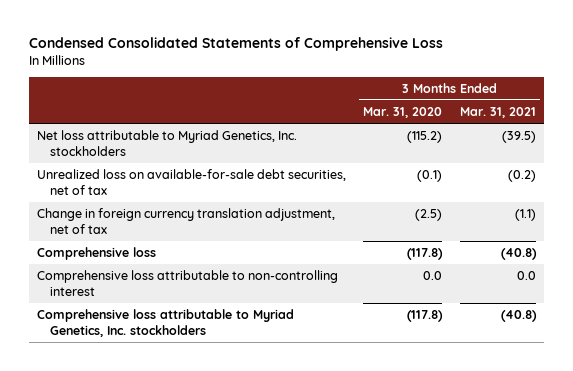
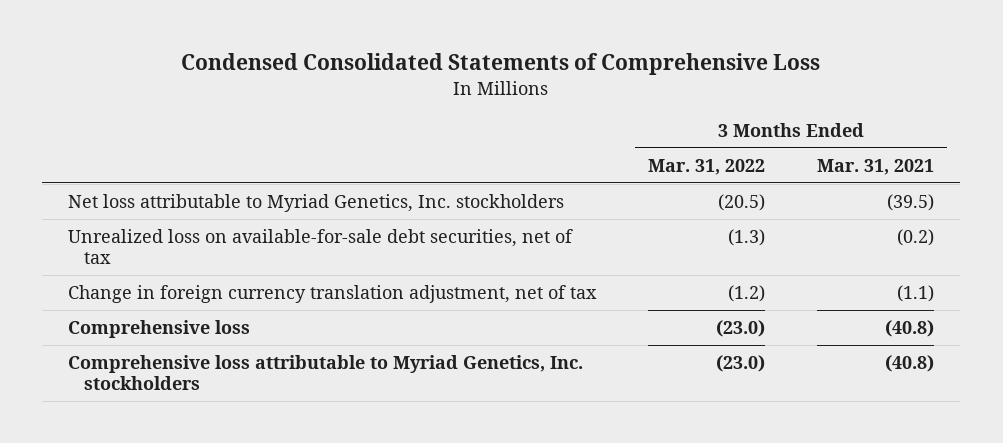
[363,106,443,118] Mar. 31, 2020 -> none
none -> [648,158,766,175] Mar. 31, 2022
[37,269,339,296] Comprehensive loss attributable to non-controlling interest -> none

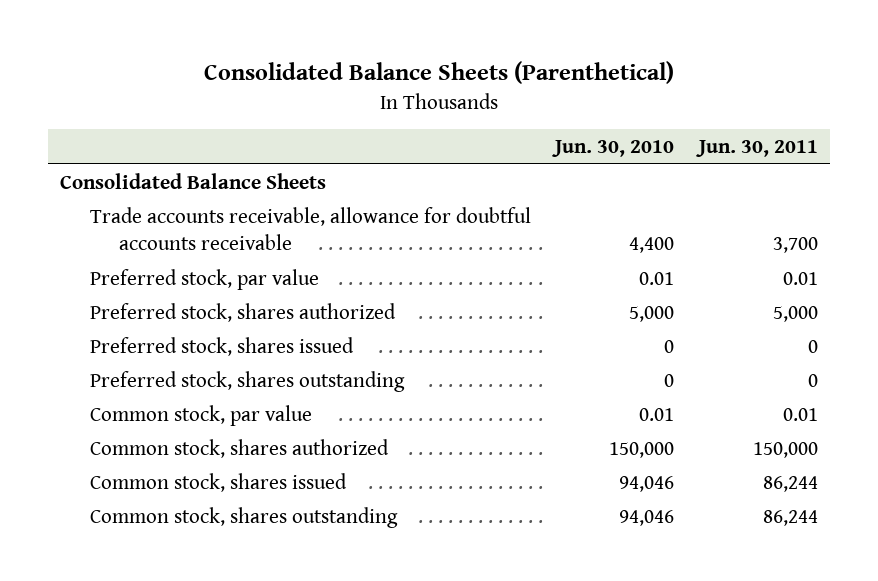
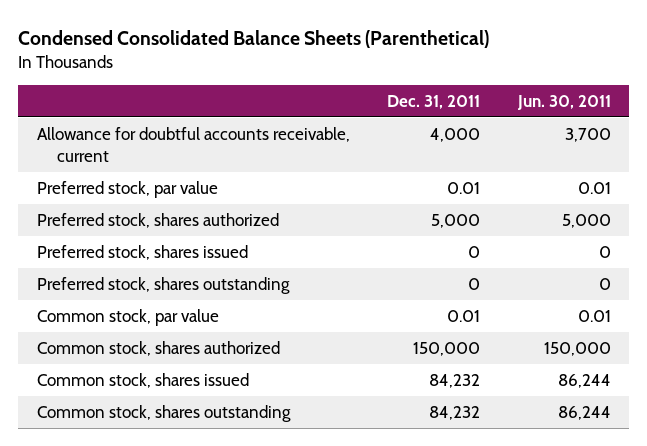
[204,61,675,85] Consolidated Balance Sheets (Parenthetical) -> [18,29,490,48] Condensed Consolidated Balance Sheets (Parenthetical)
[552,140,675,158] Jun. 30, 2010 -> none
none -> [387,94,481,109] Dec. 31, 2011
[60,172,327,189] Consolidated Balance Sheets -> none
[89,206,531,250] Trade accounts receivable, allowance for doubtful accounts receivable -> [36,126,350,162] Allowance for doubtful accounts receivable, current

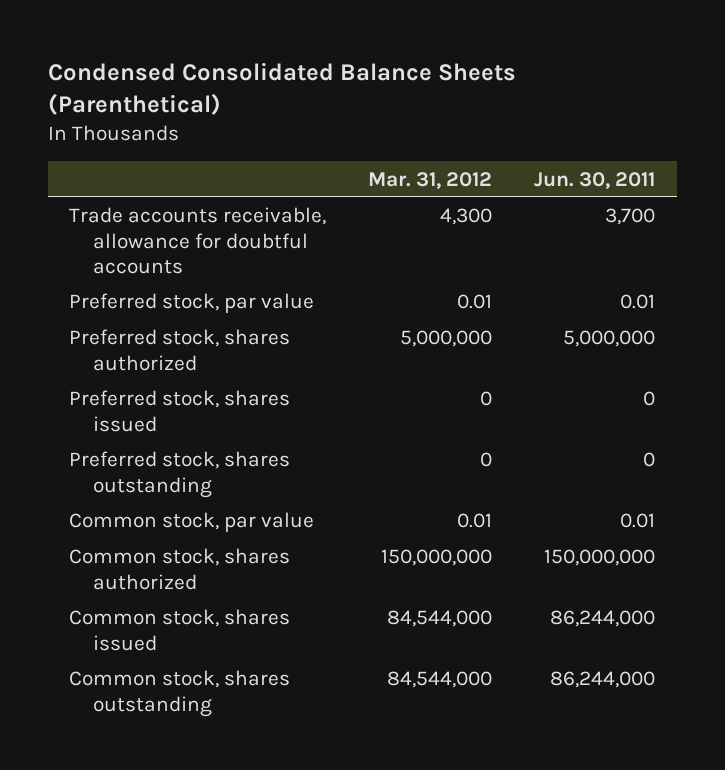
[387,94,481,109] Dec. 31, 2011 -> none
none -> [368,171,493,189] Mar. 31, 2012
[36,126,350,162] Allowance for doubtful accounts receivable, current -> [69,207,327,274] Trade accounts receivable, allowance for doubtful accounts
[561,213,611,228] 5,000 -> [563,330,656,348] 5,000,000
[543,341,611,356] 150,000 -> [544,549,656,567] 150,000,000
[557,373,611,388] 86,244 -> [550,610,656,628] 86,244,000
[557,405,611,420] 86,244 -> [550,671,656,689] 86,244,000

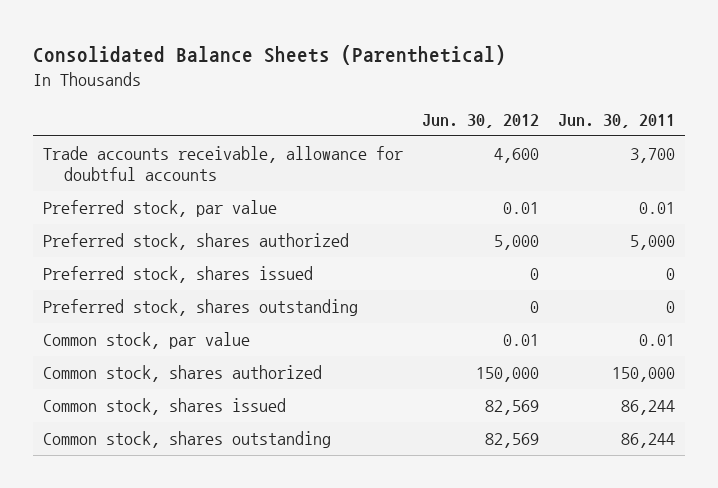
[48,62,517,116] Condensed Consolidated Balance Sheets (Parenthetical) -> [33,44,507,65] Consolidated Balance Sheets (Parenthetical)
[368,171,493,189] Mar. 31, 2012 -> none
none -> [422,113,540,128] Jun. 30, 2012
[563,330,656,348] 5,000,000 -> [630,235,676,251] 5,000
[544,549,656,567] 150,000,000 -> [612,367,676,383] 150,000
[550,610,656,628] 86,244,000 -> [621,400,676,416] 86,244
[550,671,656,689] 86,244,000 -> [621,433,676,449] 86,244

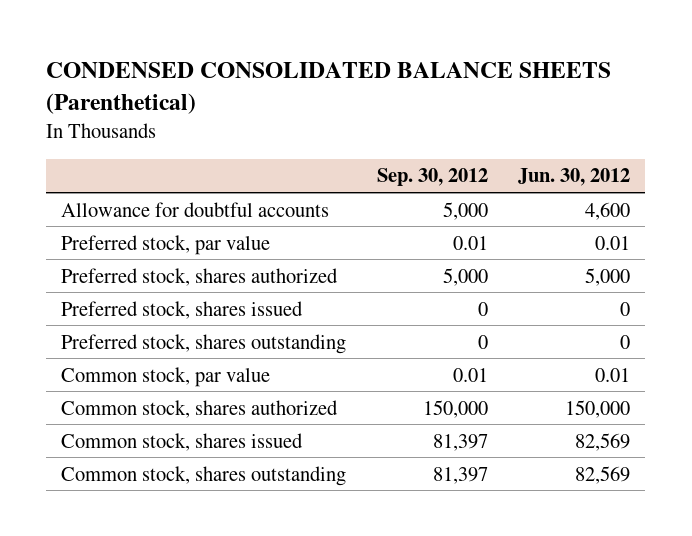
[33,44,507,65] Consolidated Balance Sheets (Parenthetical) -> [46,62,612,115] CONDENSED CONSOLIDATED BALANCE SHEETS (Parenthetical)
[558,113,676,128] Jun. 30, 2011 -> none
none -> [376,168,488,187] Sep. 30, 2012
[42,146,403,182] Trade accounts receivable, allowance for doubtful accounts -> [61,201,330,217] Allowance for doubtful accounts

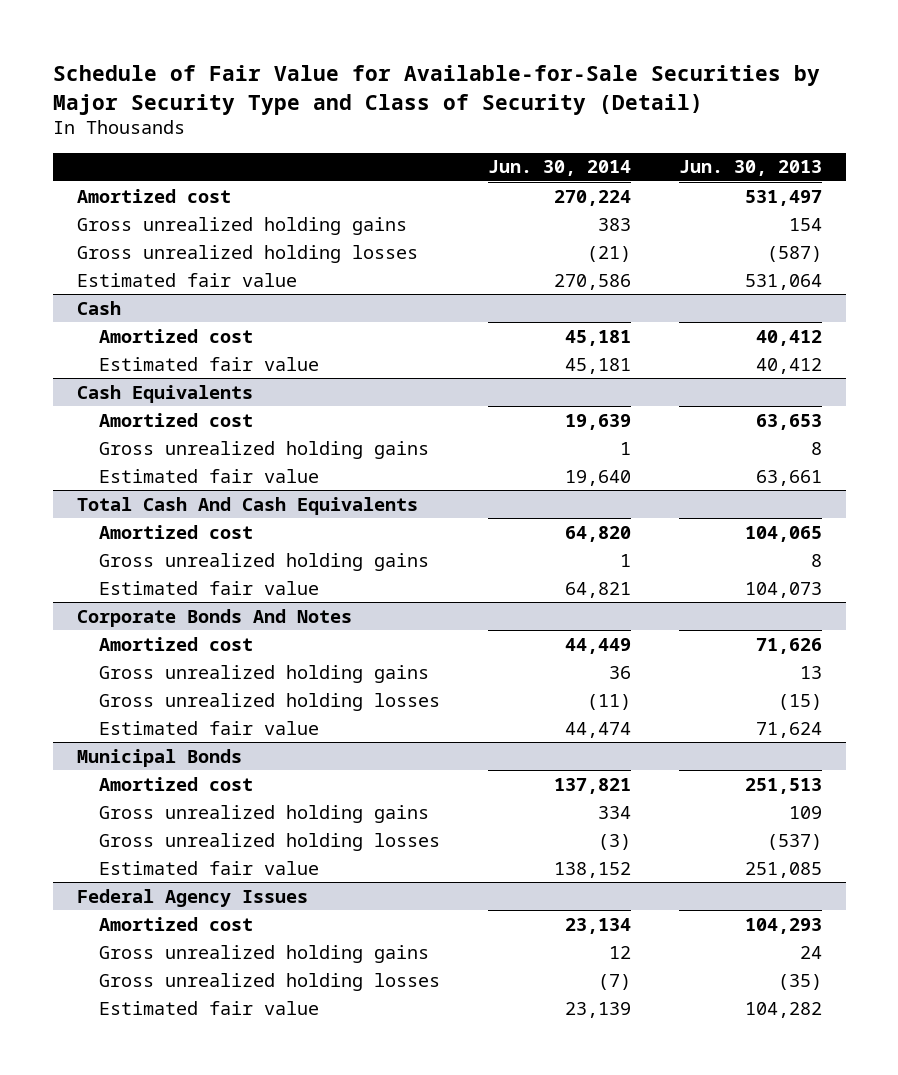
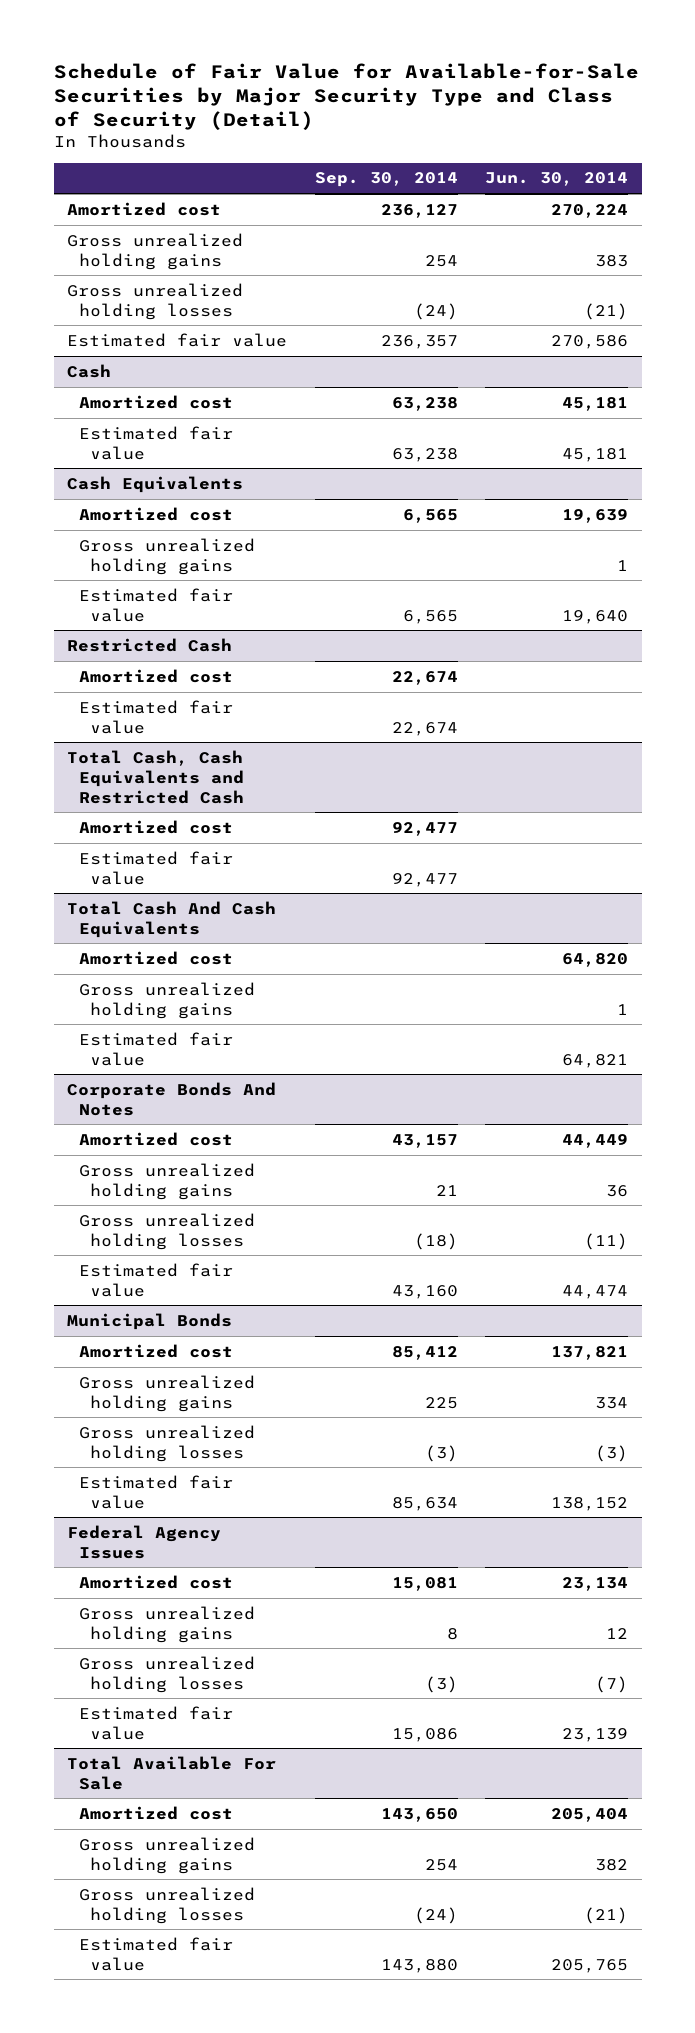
[678,160,822,177] Jun. 30, 2013 -> none
none -> [314,172,458,188] Sep. 30, 2014
none -> [67,637,233,652] Restricted Cash
none -> [78,668,233,683] Amortized cost
none -> [78,699,233,734] Estimated fair value
none -> [67,749,244,804] Total Cash, Cash Equivalents and Restricted Cash
none -> [78,819,233,834] Amortized cost
none -> [78,850,233,885] Estimated fair value
none -> [67,1755,277,1790] Total Available For Sale
none -> [78,1805,233,1820] Amortized cost
none -> [78,1836,255,1874] Gross unrealized holding gains
none -> [78,1886,255,1924] Gross unrealized holding losses
none -> [78,1936,233,1971] Estimated fair value

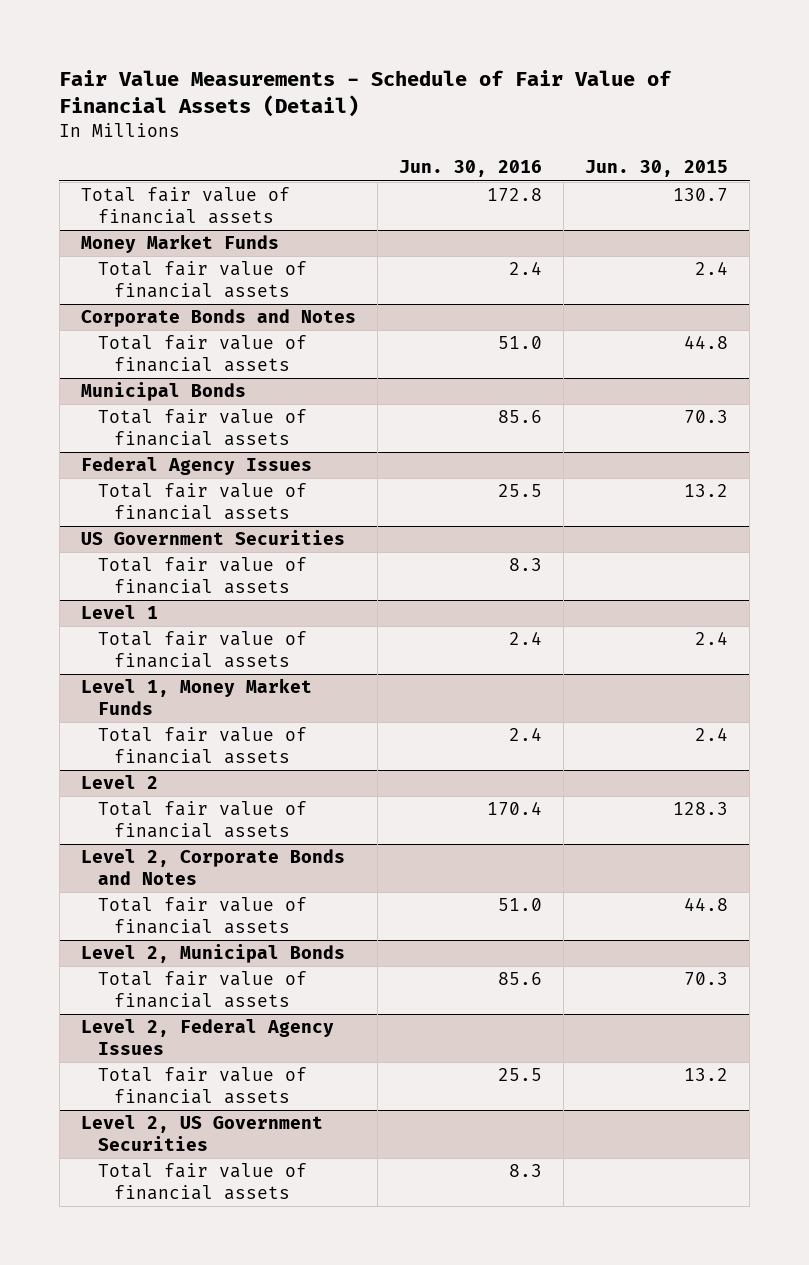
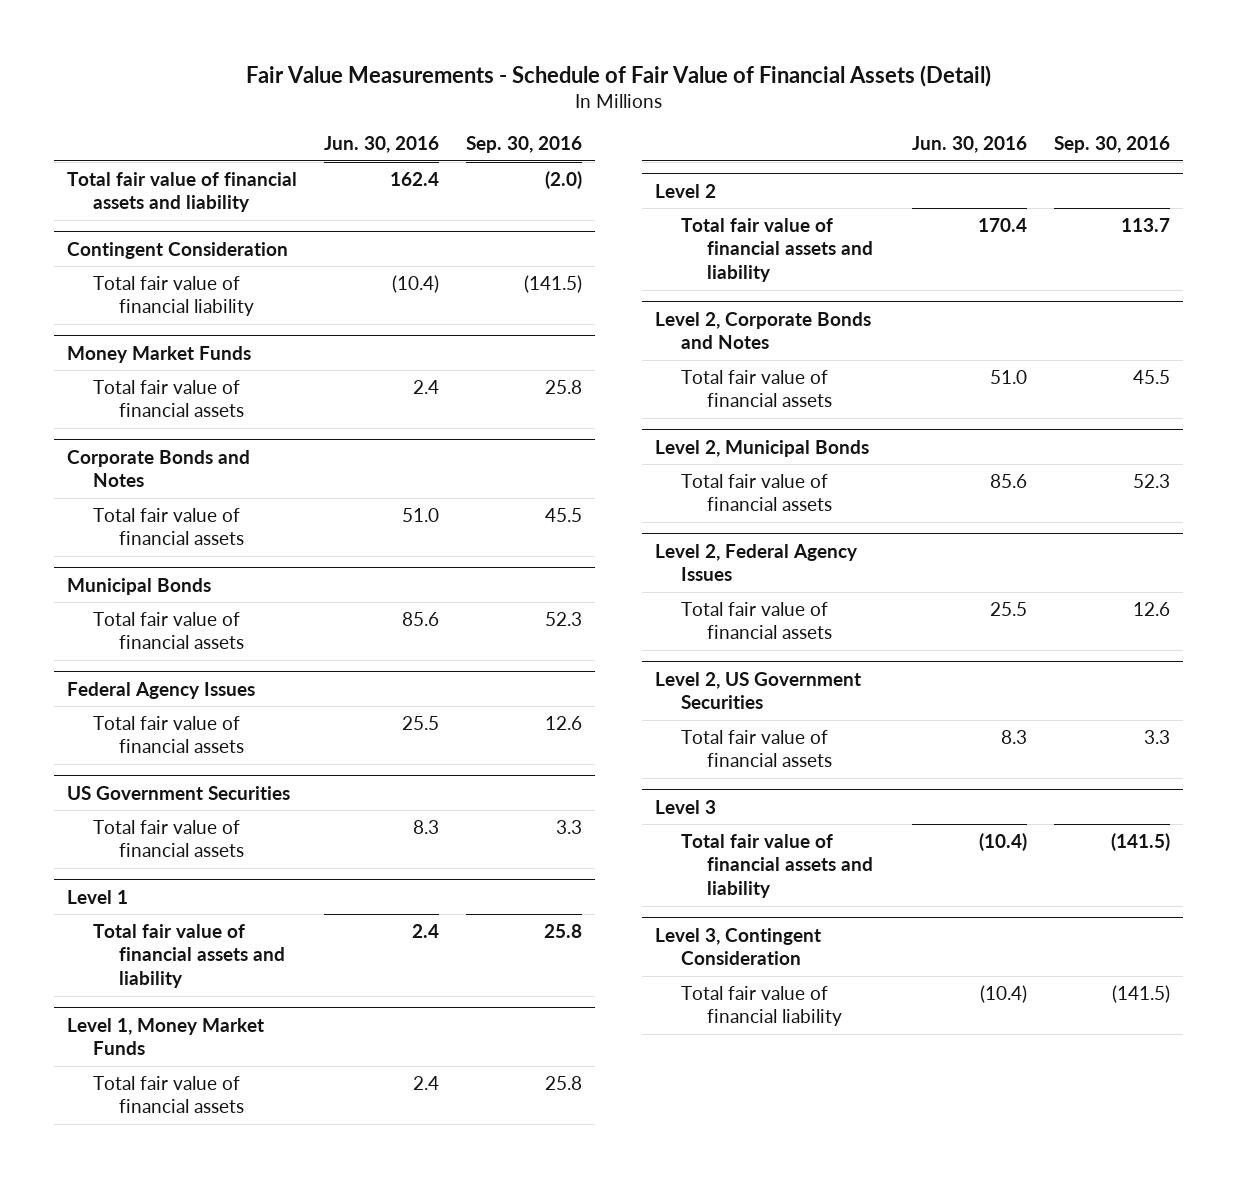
[585,160,729,178] Jun. 30, 2015 -> none
none -> [465,136,582,154] Sep. 30, 2016
[80,187,290,225] Total fair value of financial assets -> [67,171,298,213] Total fair value of financial assets and liability
[486,188,542,202] 172.8 -> [390,171,440,186] 162.4
none -> [67,241,289,259] Contingent Consideration
none -> [93,275,255,317] Total fair value of financial liability
[97,631,307,669] Total fair value of financial assets -> [93,923,286,989] Total fair value of financial assets and liability
[97,801,307,839] Total fair value of financial assets -> [681,217,874,283] Total fair value of financial assets and liability
none -> [655,799,717,814] Level 3
none -> [681,833,874,899] Total fair value of financial assets and liability
none -> [655,927,822,966] Level 3, Contingent Consideration
none -> [681,985,843,1027] Total fair value of financial liability

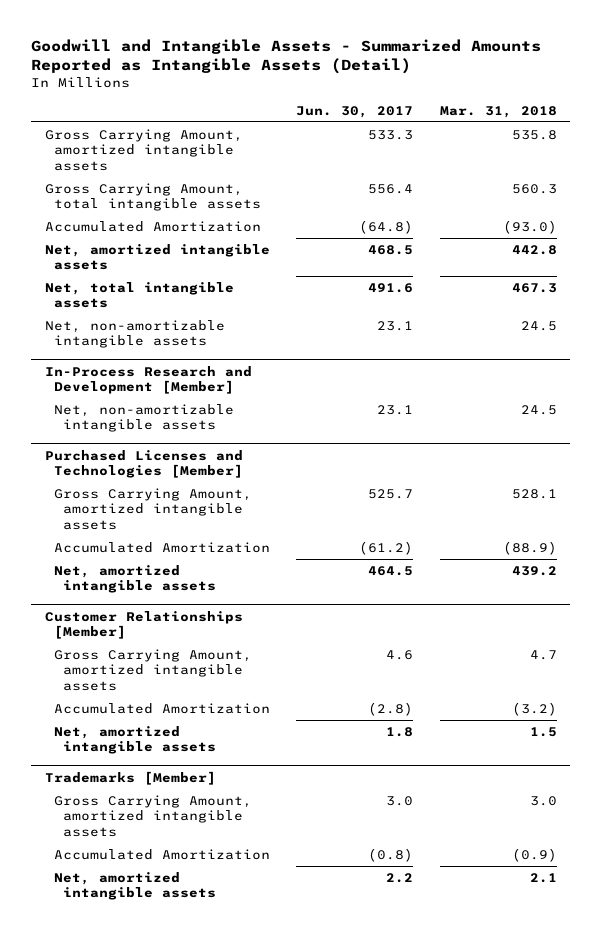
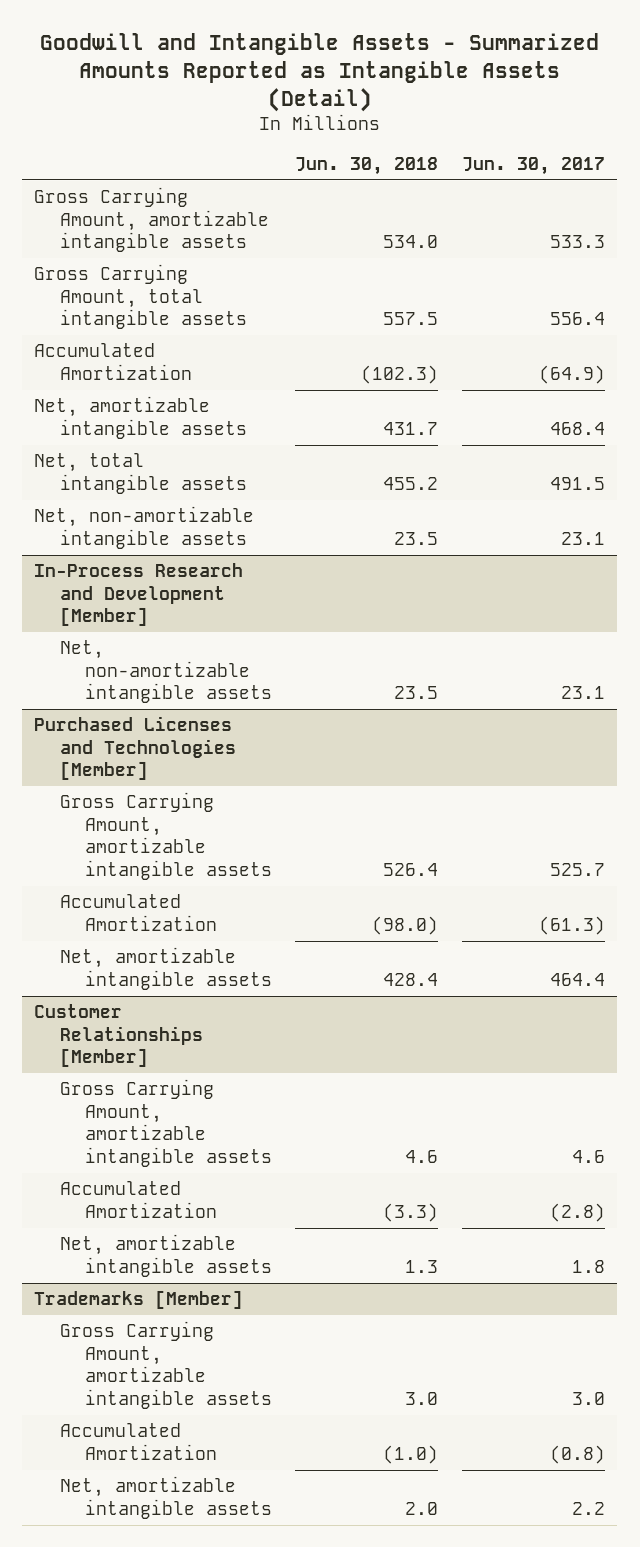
[439,105,557,118] Mar. 31, 2018 -> none
none -> [295,157,439,176] Jun. 30, 2018
[44,128,243,171] Gross Carrying Amount, amortized intangible assets -> [34,187,269,253] Gross Carrying Amount, amortizable intangible assets
[359,219,414,234] (64.8) -> [539,364,606,384] (64.9)
[44,243,270,271] Net, amortized intangible assets -> [34,396,247,439] Net, amortizable intangible assets
[368,244,414,255] 468.5 -> [550,421,606,435] 468.4
[368,282,414,293] 491.6 -> [550,476,606,490] 491.5
[53,487,252,530] Gross Carrying Amount, amortized intangible assets -> [59,792,272,881] Gross Carrying Amount, amortizable intangible assets
[359,540,414,555] (61.2) -> [539,915,606,935] (61.3)
[53,564,217,594] Net, amortized intangible assets -> [59,947,272,990] Net, amortizable intangible assets
[368,565,414,576] 464.5 -> [550,972,606,986] 464.4
[53,648,252,691] Gross Carrying Amount, amortized intangible assets -> [59,1079,272,1168] Gross Carrying Amount, amortizable intangible assets
[53,725,217,755] Net, amortized intangible assets -> [59,1234,272,1277] Net, amortizable intangible assets
[53,794,252,837] Gross Carrying Amount, amortized intangible assets -> [59,1321,272,1410] Gross Carrying Amount, amortizable intangible assets
[53,871,217,901] Net, amortized intangible assets -> [59,1476,272,1519] Net, amortizable intangible assets

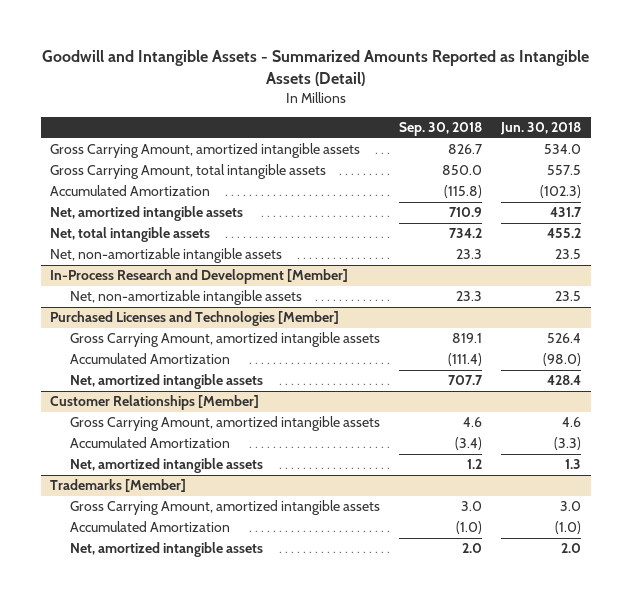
[462,157,606,176] Jun. 30, 2017 -> none
none -> [399,122,483,137] Sep. 30, 2018
[34,187,269,253] Gross Carrying Amount, amortizable intangible assets -> [50,143,361,159] Gross Carrying Amount, amortized intangible assets
[34,396,247,439] Net, amortizable intangible assets -> [50,206,244,222] Net, amortized intangible assets
[59,792,272,881] Gross Carrying Amount, amortizable intangible assets -> [70,332,381,348] Gross Carrying Amount, amortized intangible assets
[59,947,272,990] Net, amortizable intangible assets -> [70,374,264,390] Net, amortized intangible assets
[59,1079,272,1168] Gross Carrying Amount, amortizable intangible assets -> [70,416,381,432] Gross Carrying Amount, amortized intangible assets
[59,1234,272,1277] Net, amortizable intangible assets -> [70,458,264,474] Net, amortized intangible assets
[59,1321,272,1410] Gross Carrying Amount, amortizable intangible assets -> [70,500,381,516] Gross Carrying Amount, amortized intangible assets
[59,1476,272,1519] Net, amortizable intangible assets -> [70,542,264,558] Net, amortized intangible assets

